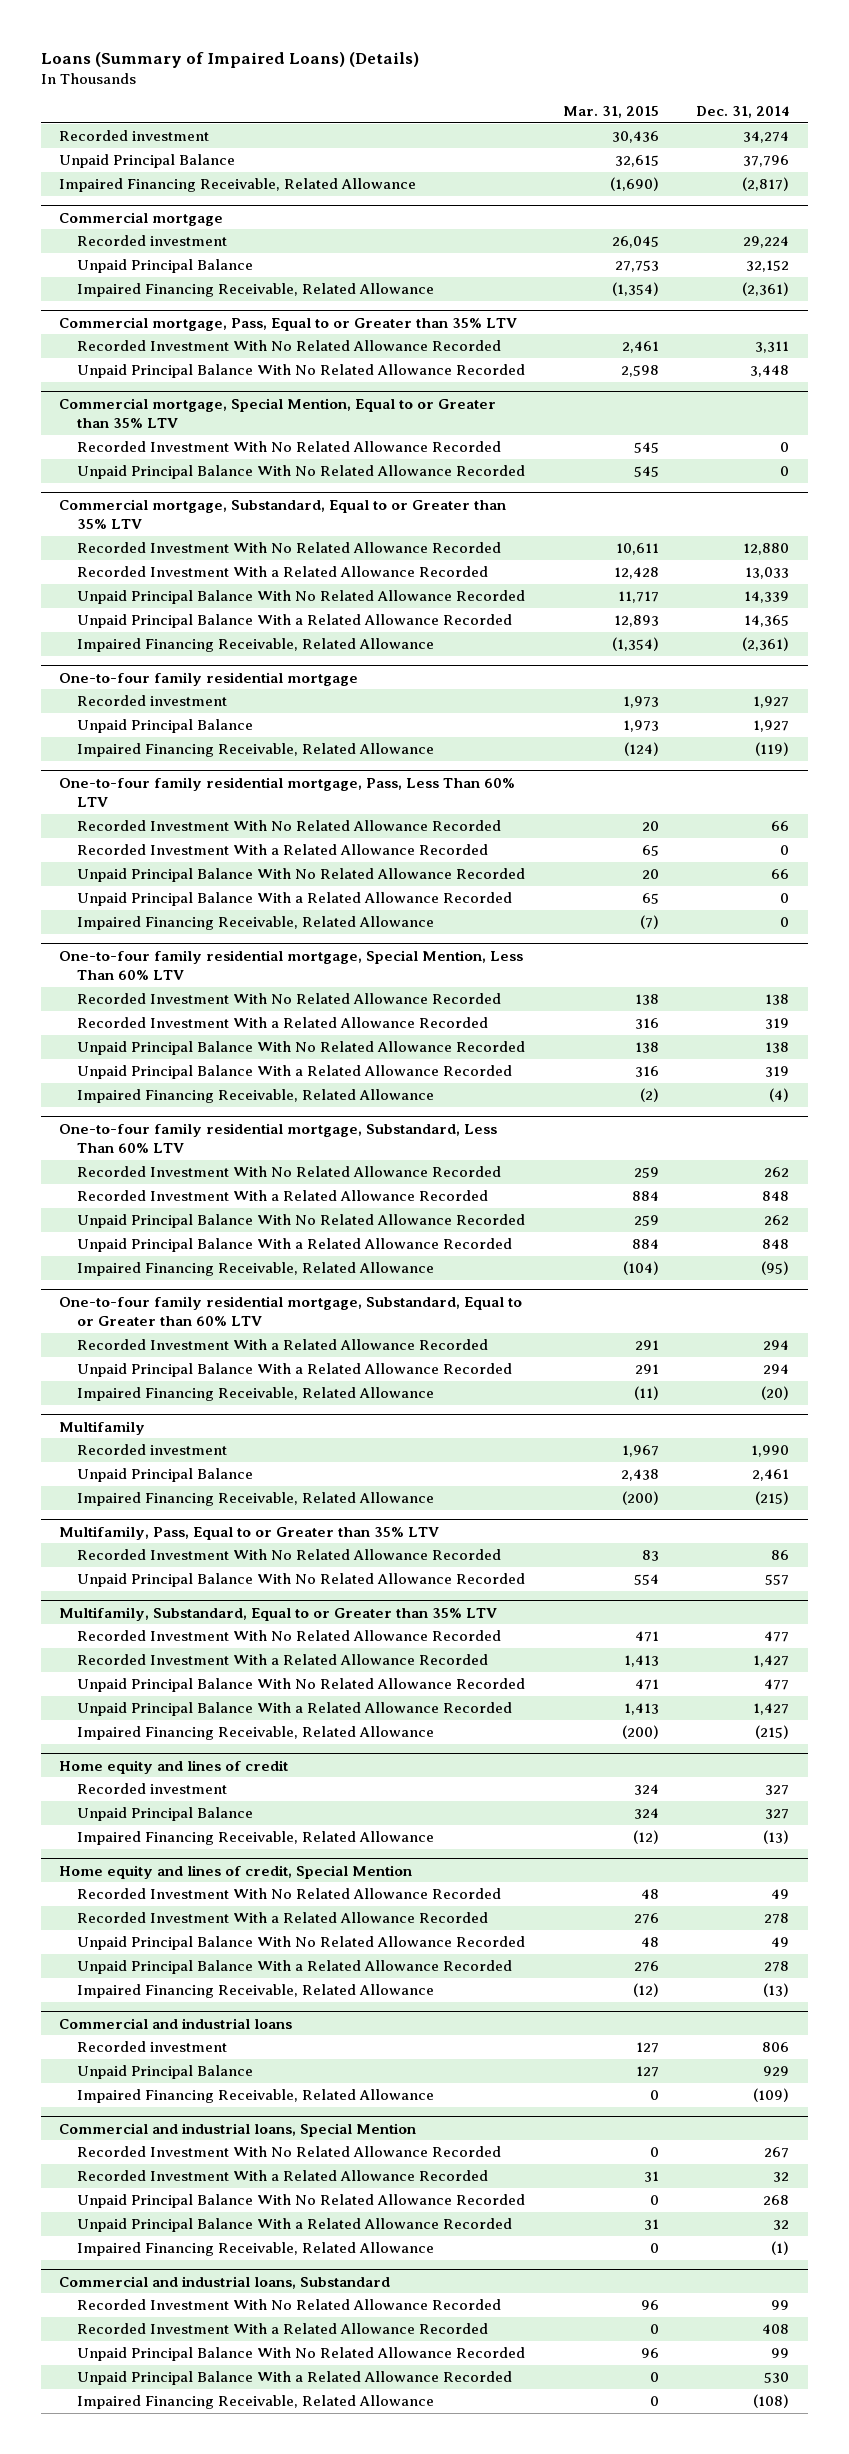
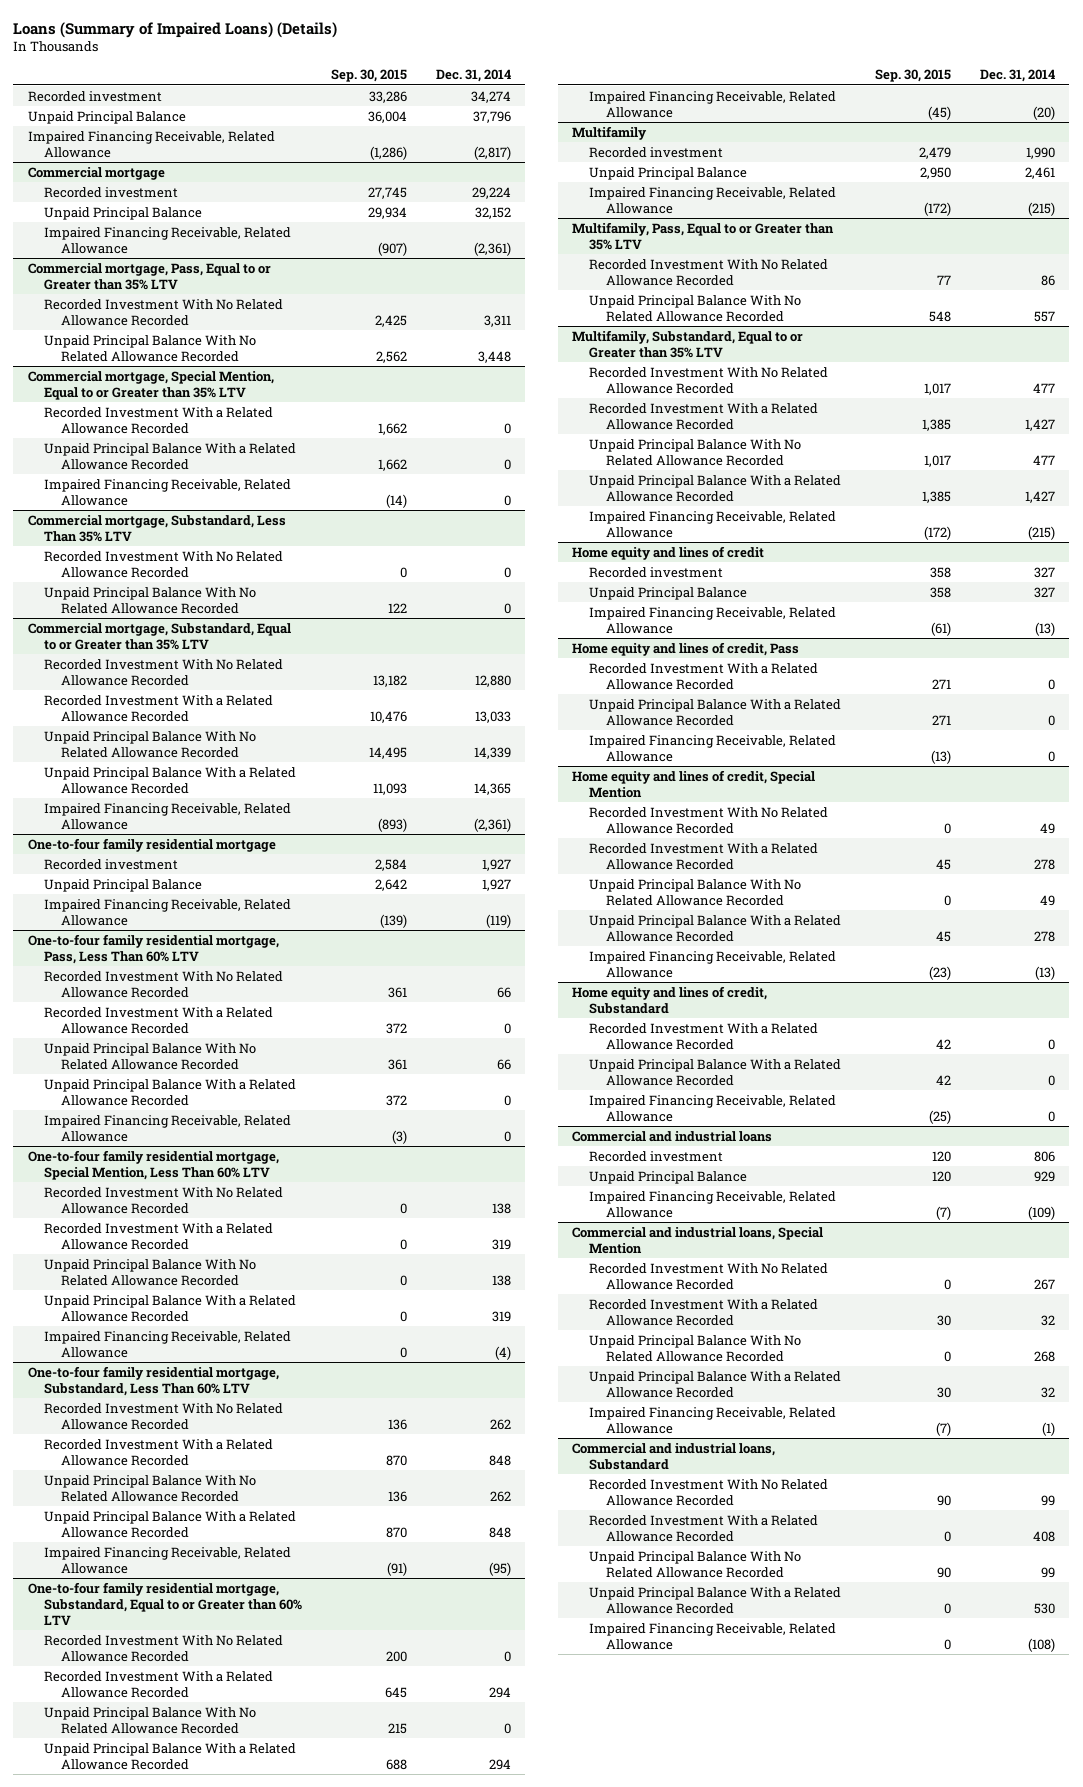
[562,106,659,119] Mar. 31, 2015 -> none
none -> [330,69,407,83] Sep. 30, 2015
none -> [44,406,274,434] Recorded Investment With a Related Allowance Recorded
none -> [44,442,297,470] Unpaid Principal Balance With a Related Allowance Recorded
none -> [44,478,292,506] Impaired Financing Receivable, Related Allowance
none -> [27,514,286,542] Commercial mortgage, Substandard, Less Than 35% LTV
none -> [44,1634,284,1662] Recorded Investment With No Related Allowance Recorded
none -> [44,1706,257,1734] Unpaid Principal Balance With No Related Allowance Recorded
none -> [572,641,800,656] Home equity and lines of credit, Pass
none -> [588,662,818,690] Recorded Investment With a Related Allowance Recorded
none -> [588,698,841,726] Unpaid Principal Balance With a Related Allowance Recorded
none -> [588,734,836,762] Impaired Financing Receivable, Related Allowance
none -> [572,985,768,1014] Home equity and lines of credit, Substandard
none -> [588,1022,818,1050] Recorded Investment With a Related Allowance Recorded
none -> [588,1058,841,1086] Unpaid Principal Balance With a Related Allowance Recorded
none -> [588,1094,836,1122] Impaired Financing Receivable, Related Allowance

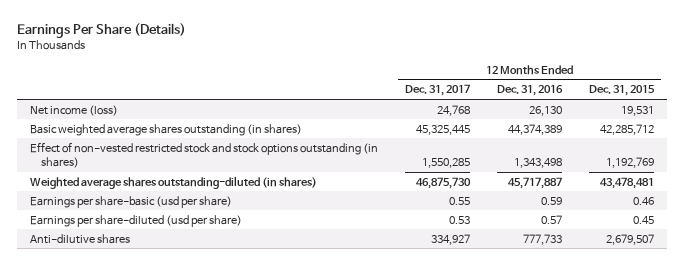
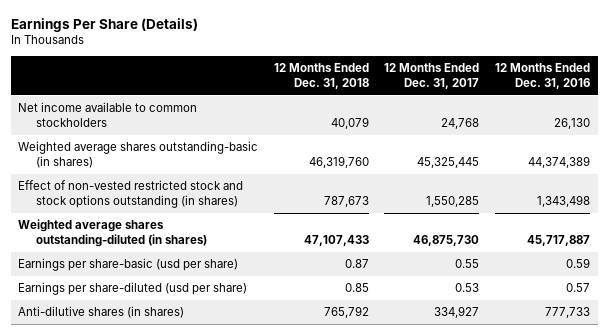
[588,85,655,97] Dec. 31, 2015 -> none
none -> [273,63,369,90] 12 Months Ended Dec. 31, 2018
[30,104,119,116] Net income (loss) -> [18,102,198,128] Net income available to common stockholders
[30,123,303,136] Basic weighted average shares outstanding (in shares) -> [18,141,259,169] Weighted average shares outstanding-basic (in shares)
[30,233,131,244] Anti-dilutive shares -> [18,306,185,319] Anti-dilutive shares (in shares)

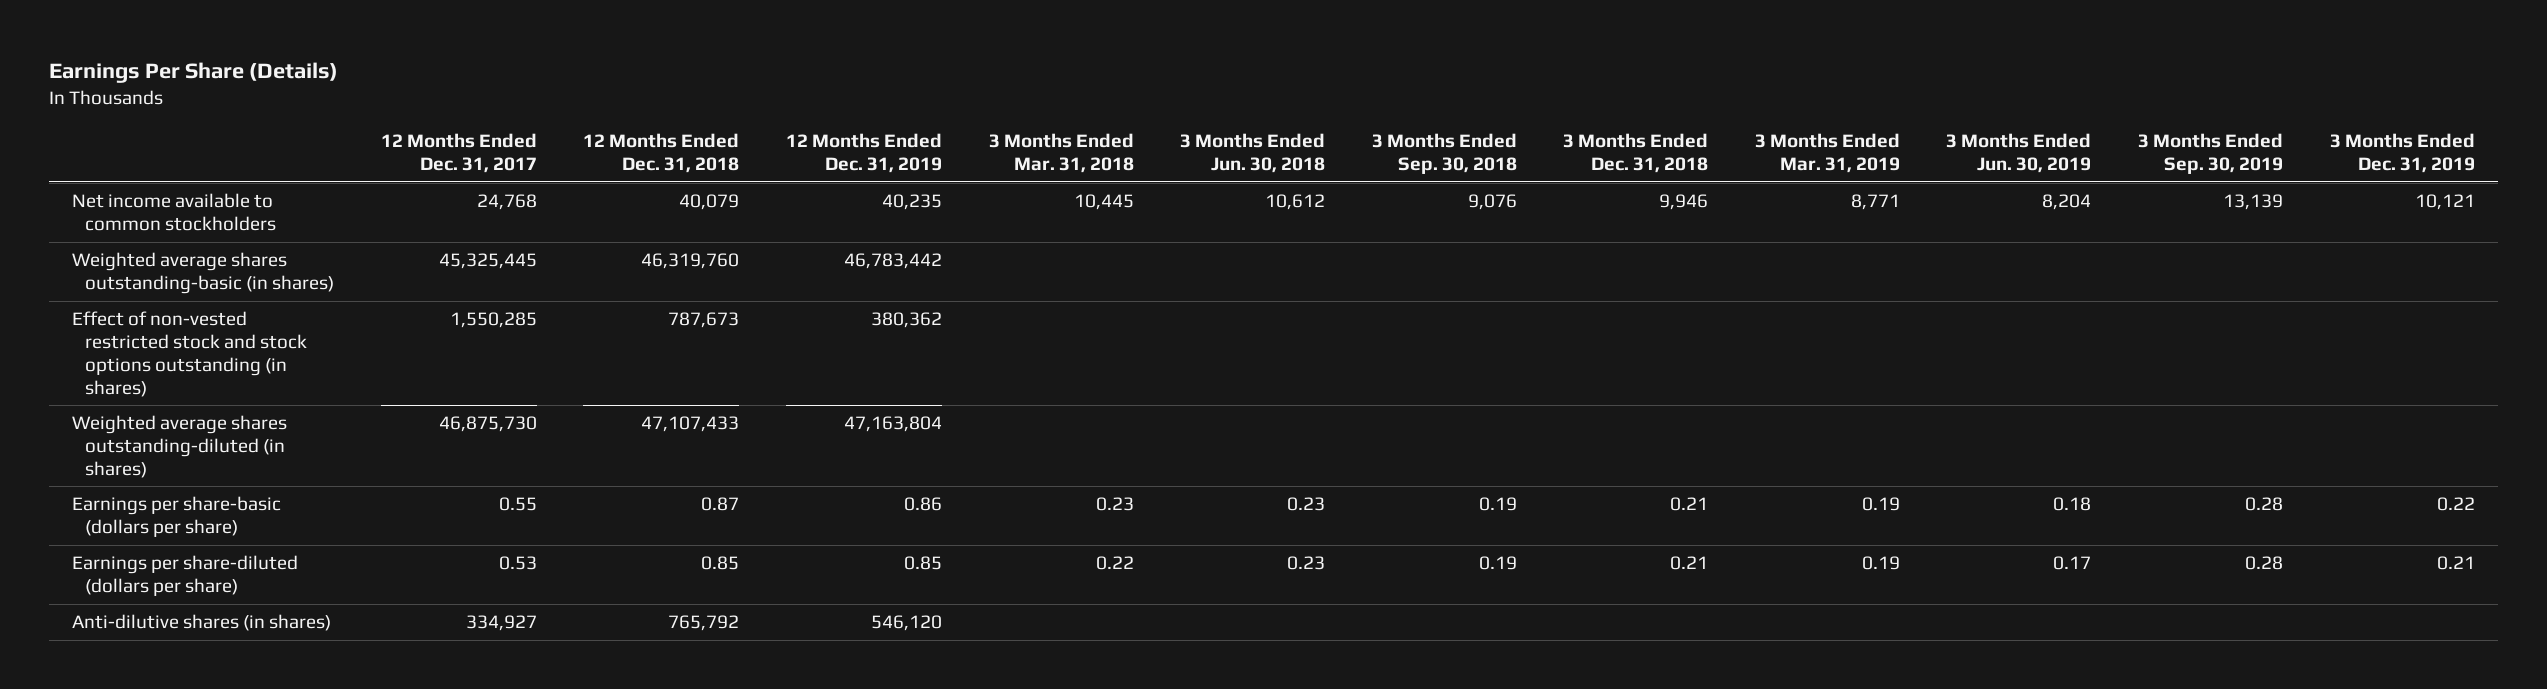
[494,63,590,90] 12 Months Ended Dec. 31, 2016 -> none
none -> [786,133,943,173] 12 Months Ended Dec. 31, 2019
none -> [988,133,1134,173] 3 Months Ended Mar. 31, 2018
none -> [1180,133,1326,173] 3 Months Ended Jun. 30, 2018
none -> [1371,133,1517,174] 3 Months Ended Sep. 30, 2018
none -> [1563,133,1709,173] 3 Months Ended Dec. 31, 2018
none -> [1754,133,1900,173] 3 Months Ended Mar. 31, 2019
none -> [1946,133,2092,173] 3 Months Ended Jun. 30, 2019
none -> [2138,133,2284,174] 3 Months Ended Sep. 30, 2019
none -> [2329,133,2475,173] 3 Months Ended Dec. 31, 2019
[18,258,239,272] Earnings per share-basic (usd per share) -> [72,496,282,537] Earnings per share-basic (dollars per share)
[18,282,248,296] Earnings per share-diluted (usd per share) -> [72,555,299,596] Earnings per share-diluted (dollars per share)

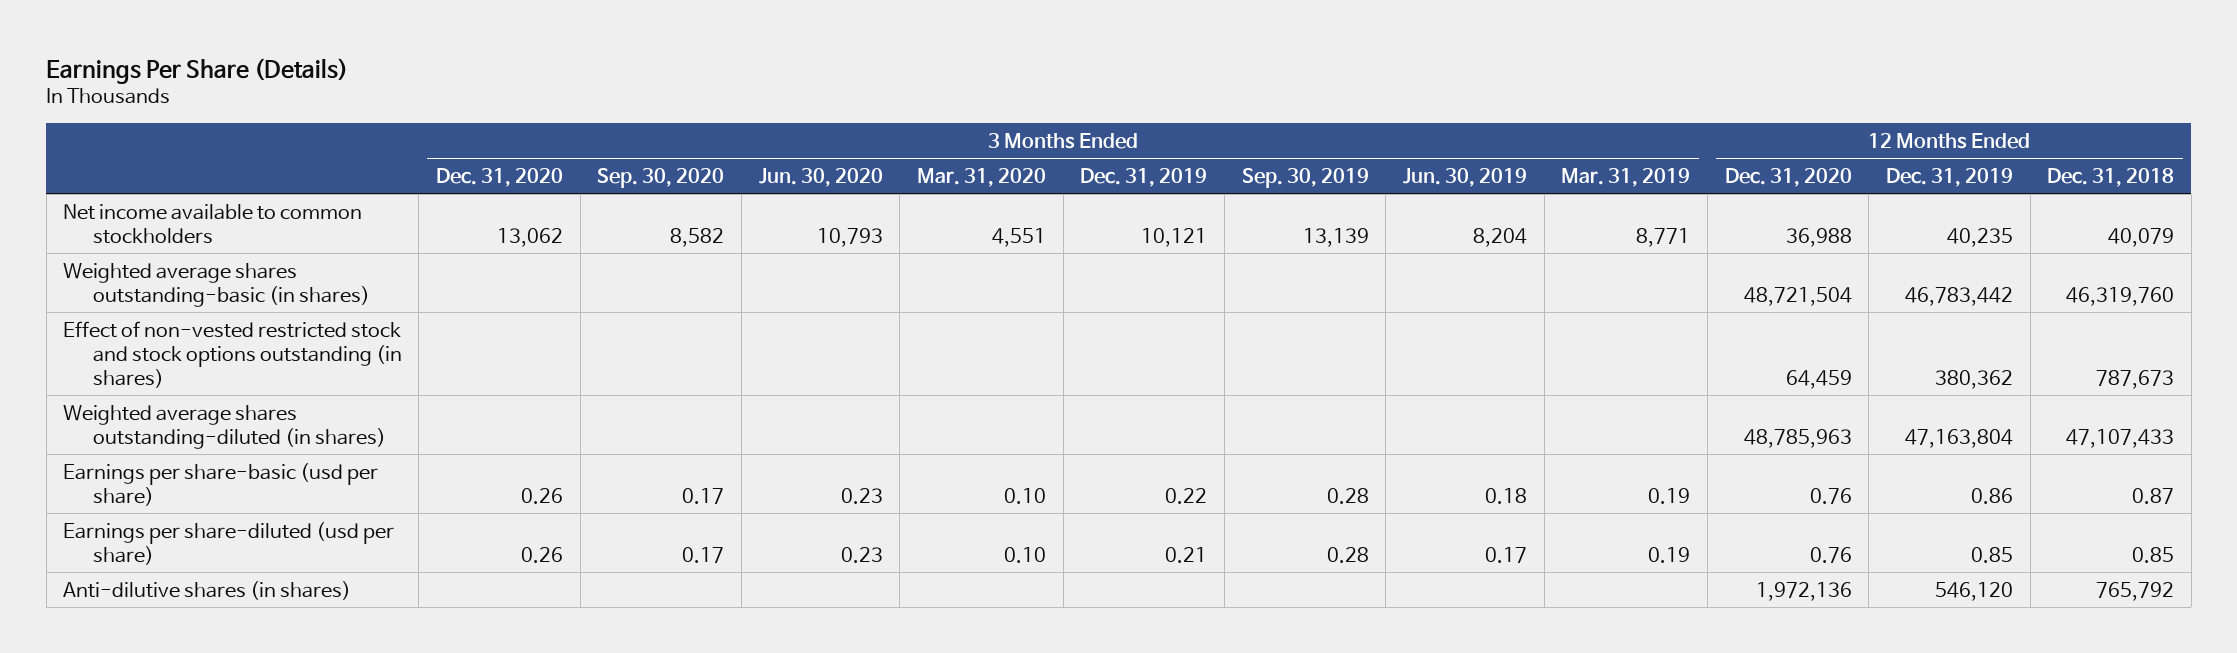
[380,133,537,173] 12 Months Ended Dec. 31, 2017 -> none
[988,133,1134,173] 3 Months Ended Mar. 31, 2018 -> none
[1180,133,1326,173] 3 Months Ended Jun. 30, 2018 -> none
[1371,133,1517,174] 3 Months Ended Sep. 30, 2018 -> none
[1563,133,1709,173] 3 Months Ended Dec. 31, 2018 -> none
none -> [435,167,563,187] Dec. 31, 2020
none -> [597,167,725,188] Sep. 30, 2020
none -> [758,167,883,187] Jun. 30, 2020
none -> [916,167,1046,187] Mar. 31, 2020
none -> [1724,167,1852,187] Dec. 31, 2020
[72,496,282,537] Earnings per share-basic (dollars per share) -> [63,462,379,506] Earnings per share-basic (usd per share)
[72,555,299,596] Earnings per share-diluted (dollars per share) -> [63,521,395,565] Earnings per share-diluted (usd per share)

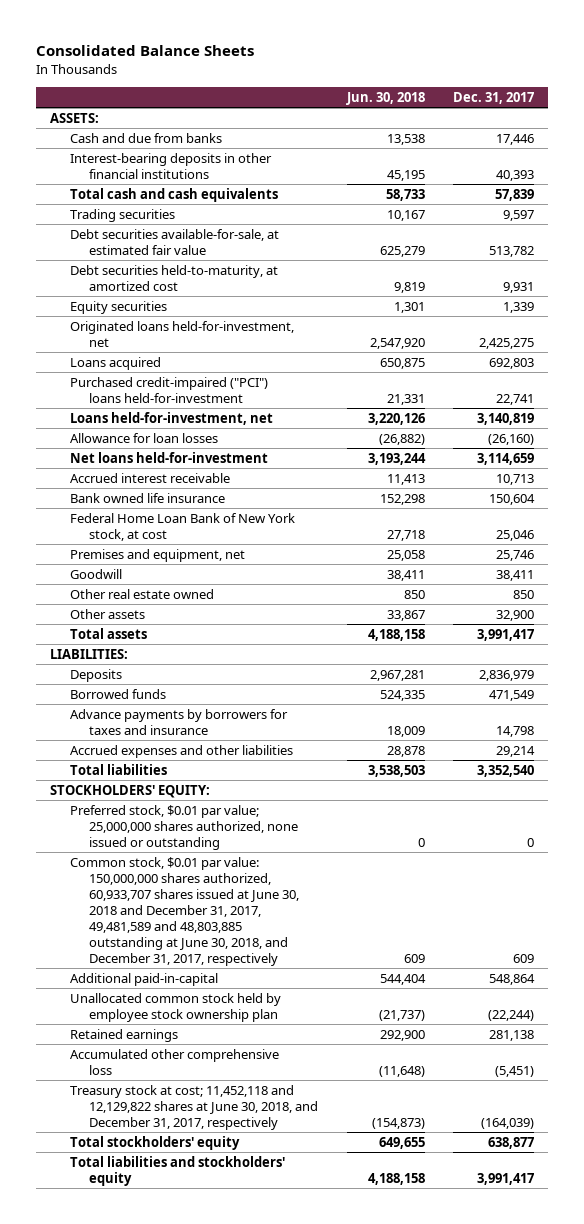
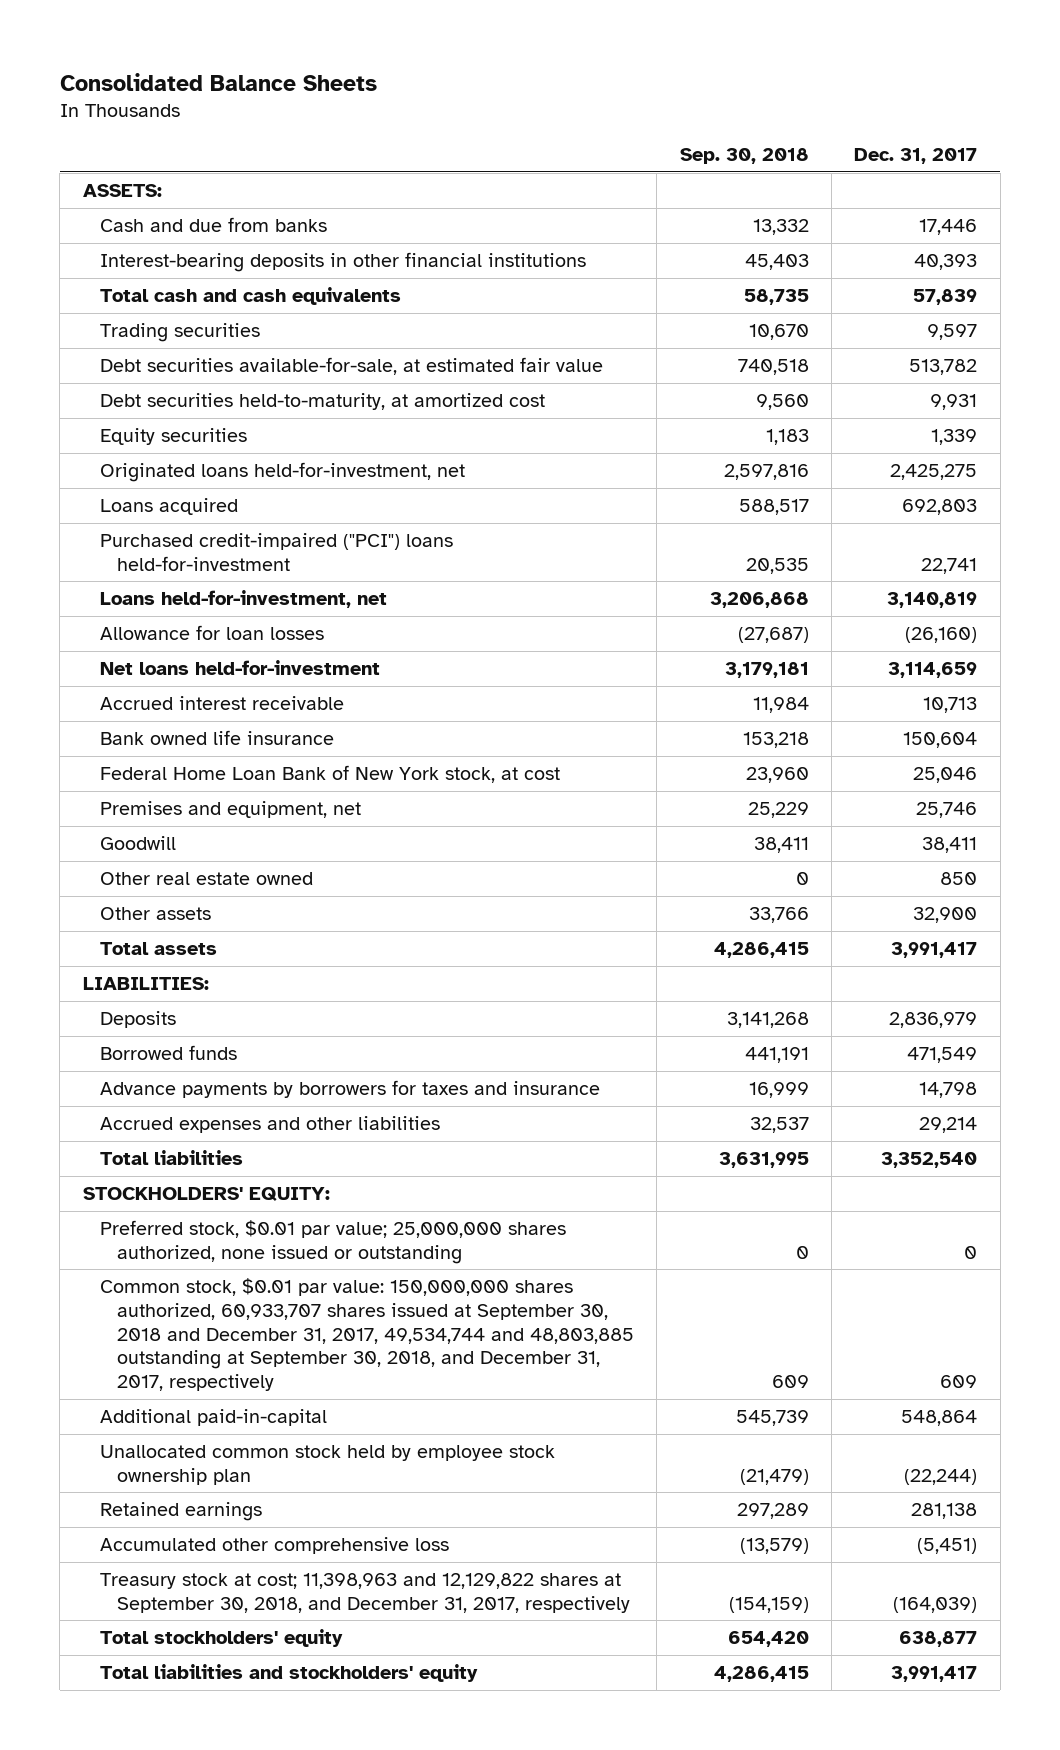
[345,91,425,105] Jun. 30, 2018 -> none
none -> [679,148,809,165] Sep. 30, 2018
[69,856,300,967] Common stock, $0.01 par value: 150,000,000 shares authorized, 60,933,707 shares issued at June 30, 2018 and December 31, 2017, 49,481,589 and 48,803,885 outstanding at June 30, 2018, and December 31, 2017, respectively -> [99,1278,634,1392] Common stock, $0.01 par value: 150,000,000 shares authorized, 60,933,707 shares issued at September 30, 2018 and December 31, 2017, 49,534,744 and 48,803,885 outstanding at September 30, 2018, and December 31, 2017, respectively
[69,1084,319,1130] Treasury stock at cost; 11,452,118 and 12,129,822 shares at June 30, 2018, and December 31, 2017, respectively -> [99,1573,630,1613] Treasury stock at cost; 11,398,963 and 12,129,822 shares at September 30, 2018, and December 31, 2017, respectively

